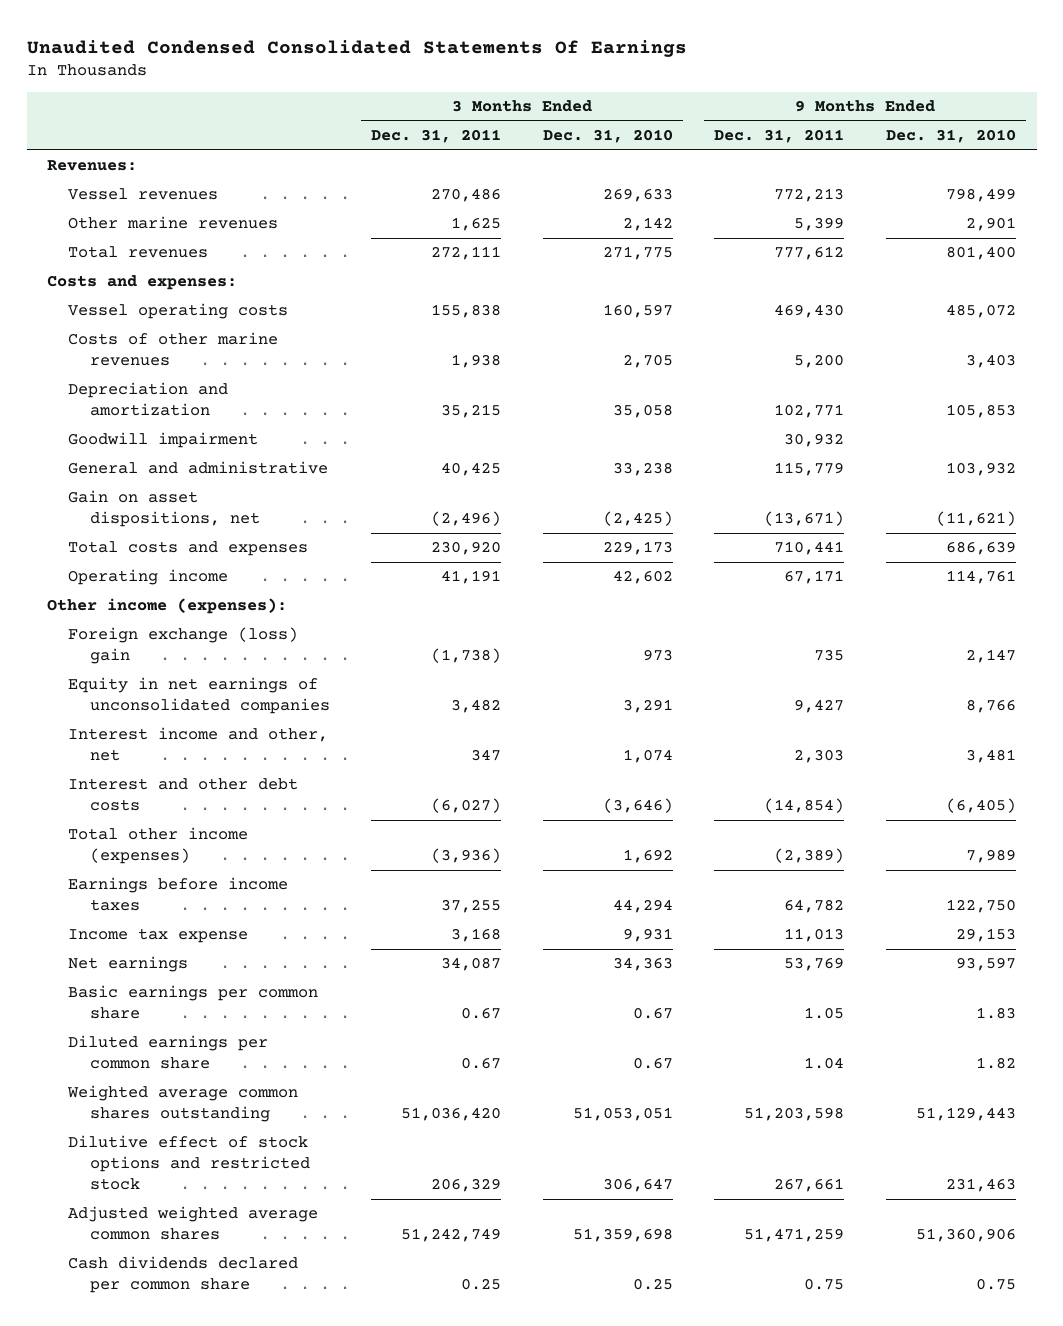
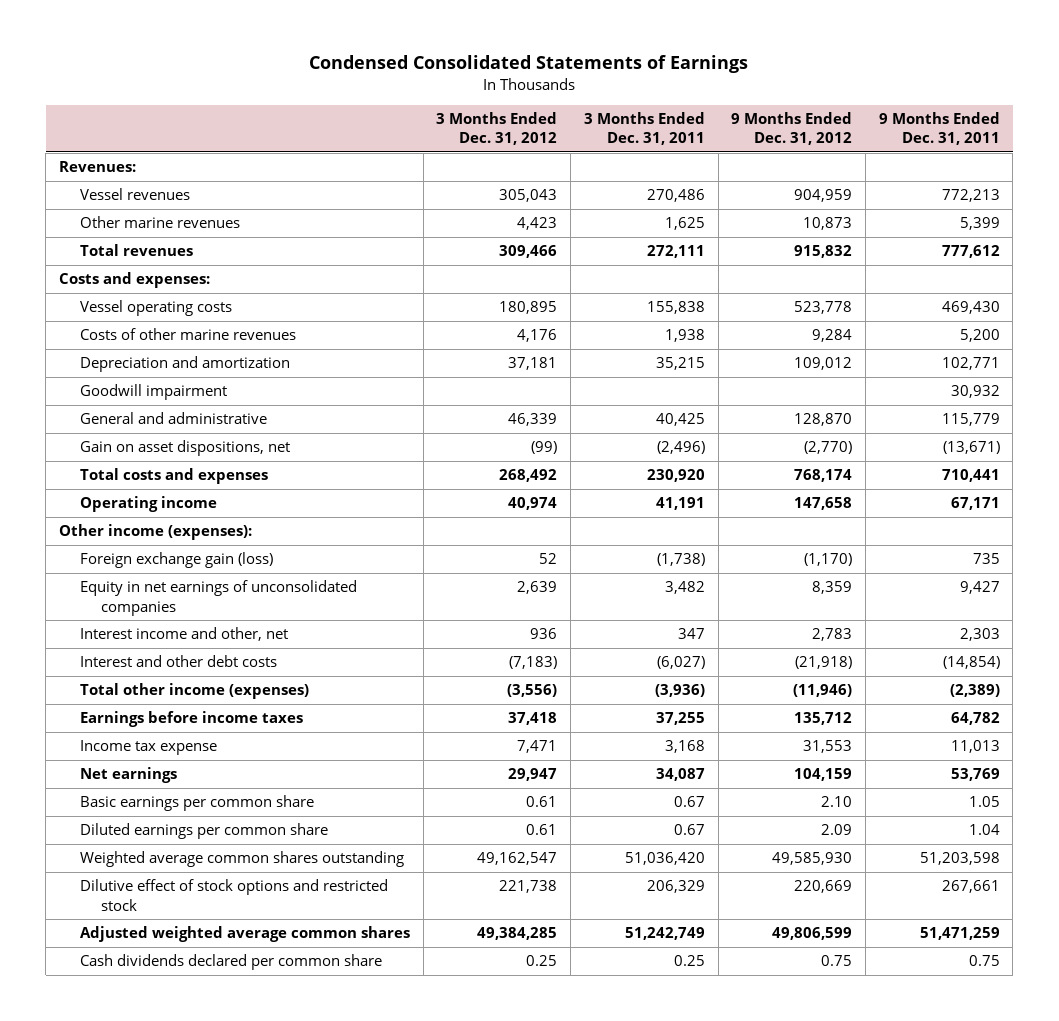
[26,39,687,57] Unaudited Condensed Consolidated Statements Of Earnings -> [309,55,749,74] Condensed Consolidated Statements of Earnings
[542,129,673,144] Dec. 31, 2010 -> none
[885,129,1016,144] Dec. 31, 2010 -> none
none -> [436,111,558,146] 3 Months Ended Dec. 31, 2012
none -> [731,111,853,146] 9 Months Ended Dec. 31, 2012
[68,627,299,665] Foreign exchange (loss) gain -> [79,552,273,569] Foreign exchange gain (loss)

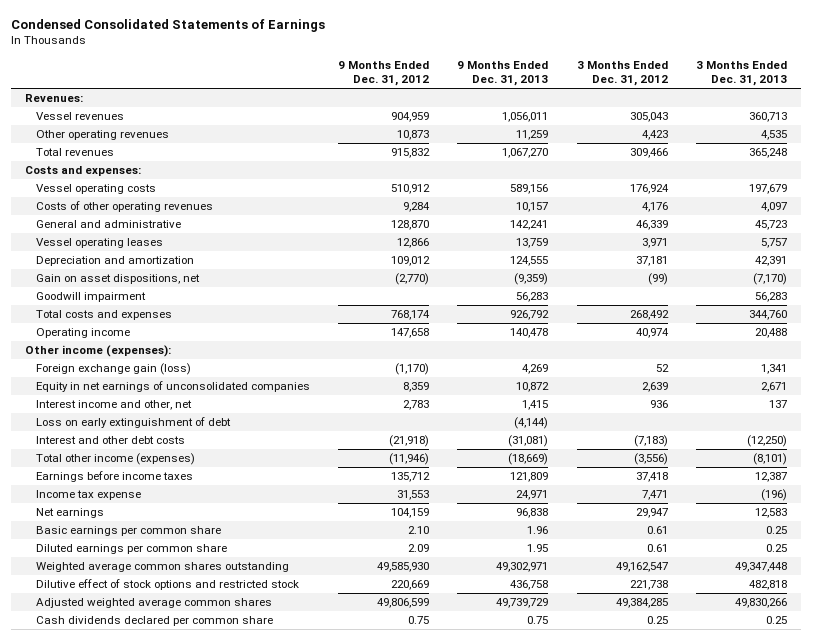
[583,111,705,146] 3 Months Ended Dec. 31, 2011 -> none
[878,111,1000,146] 9 Months Ended Dec. 31, 2011 -> none
none -> [457,60,549,86] 9 Months Ended Dec. 31, 2013
none -> [696,60,788,86] 3 Months Ended Dec. 31, 2013
[79,216,240,229] Other marine revenues -> [35,130,169,141] Other operating revenues
[499,301,558,315] 180,895 -> [629,184,669,195] 176,924
[794,301,853,315] 523,778 -> [390,184,430,195] 510,912
[79,328,296,341] Costs of other marine revenues -> [35,201,213,213] Costs of other operating revenues
none -> [35,238,163,249] Vessel operating leases
[79,356,290,373] Depreciation and amortization -> [35,256,194,267] Depreciation and amortization
[79,384,227,401] Goodwill impairment -> [35,292,146,303] Goodwill impairment
none -> [35,417,231,429] Loss on early extinguishment of debt

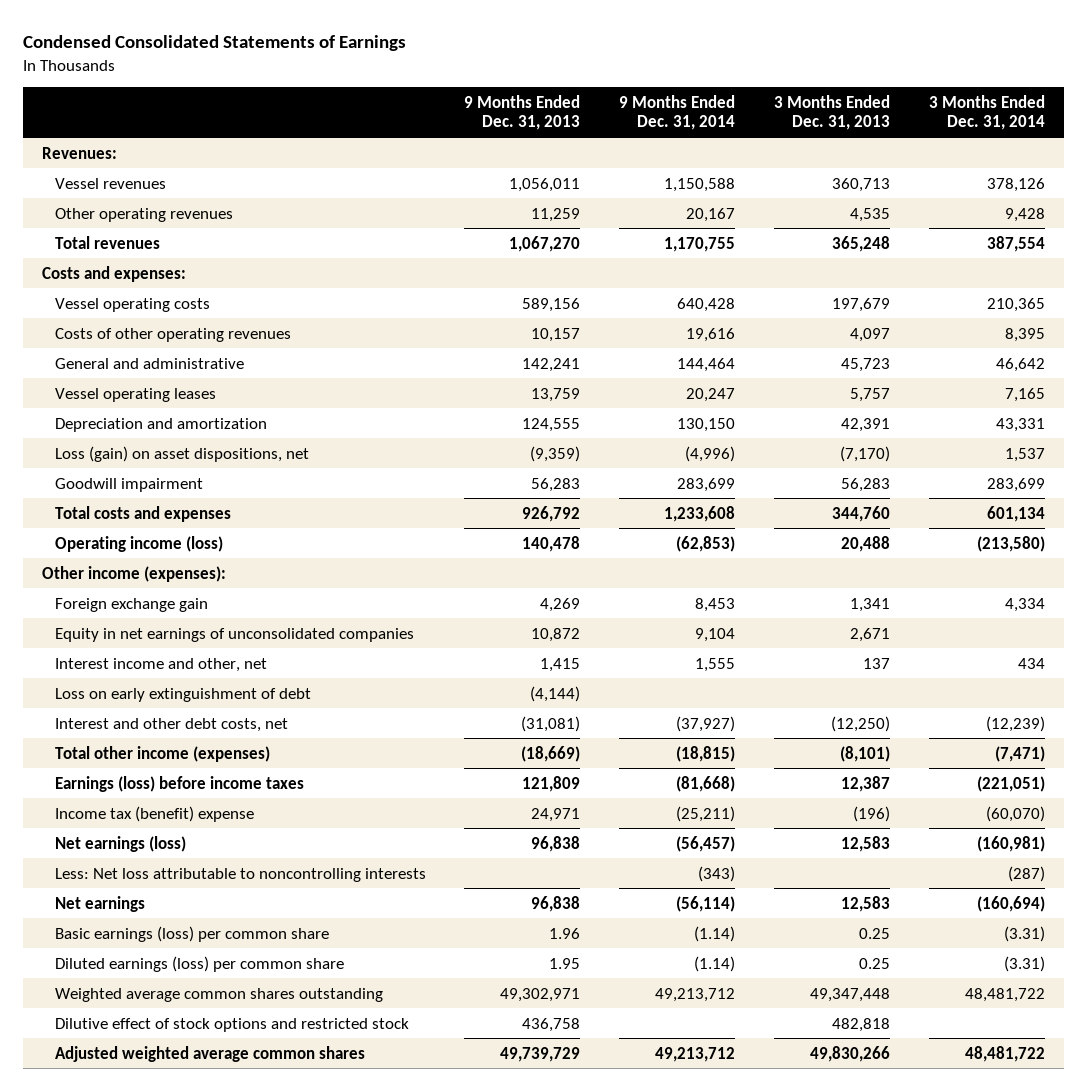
[337,60,429,86] 9 Months Ended Dec. 31, 2012 -> none
[576,60,668,86] 3 Months Ended Dec. 31, 2012 -> none
none -> [619,94,736,131] 9 Months Ended Dec. 31, 2014
none -> [928,94,1045,131] 3 Months Ended Dec. 31, 2014
[35,274,200,285] Gain on asset dispositions, net -> [54,445,309,462] Loss (gain) on asset dispositions, net
[35,328,130,339] Operating income -> [54,535,223,552] Operating income (loss)
[35,363,191,376] Foreign exchange gain (loss) -> [54,597,208,612] Foreign exchange gain
[35,436,185,445] Interest and other debt costs -> [54,717,288,732] Interest and other debt costs, net
[35,471,193,483] Earnings before income taxes -> [54,775,304,792] Earnings (loss) before income taxes
[35,490,141,501] Income tax expense -> [54,805,254,822] Income tax (benefit) expense
none -> [54,835,186,852] Net earnings (loss)
none -> [54,867,426,882] Less: Net loss attributable to noncontrolling interests
[35,526,221,537] Basic earnings per common share -> [54,925,329,942] Basic earnings (loss) per common share
[35,544,227,555] Diluted earnings per common share -> [54,955,344,972] Diluted earnings (loss) per common share
[35,616,273,627] Cash dividends declared per common share -> none

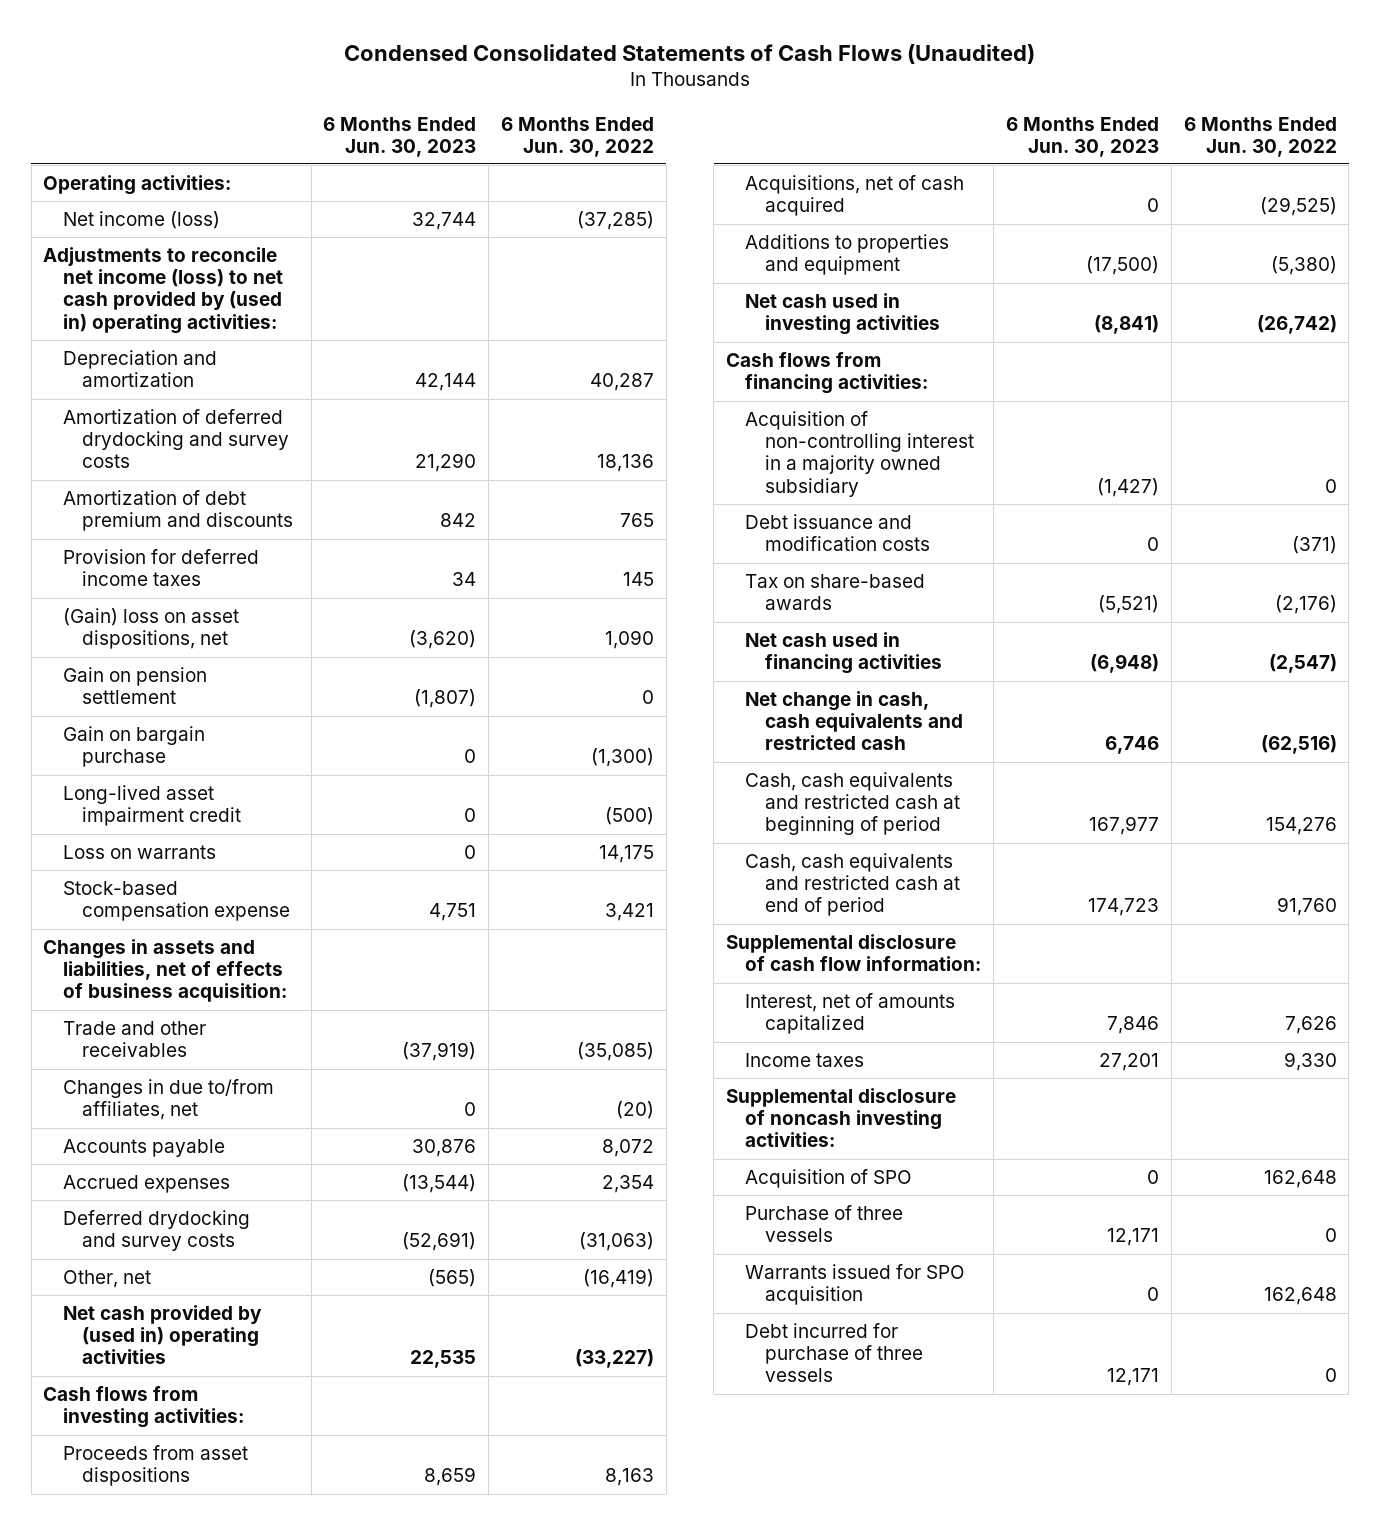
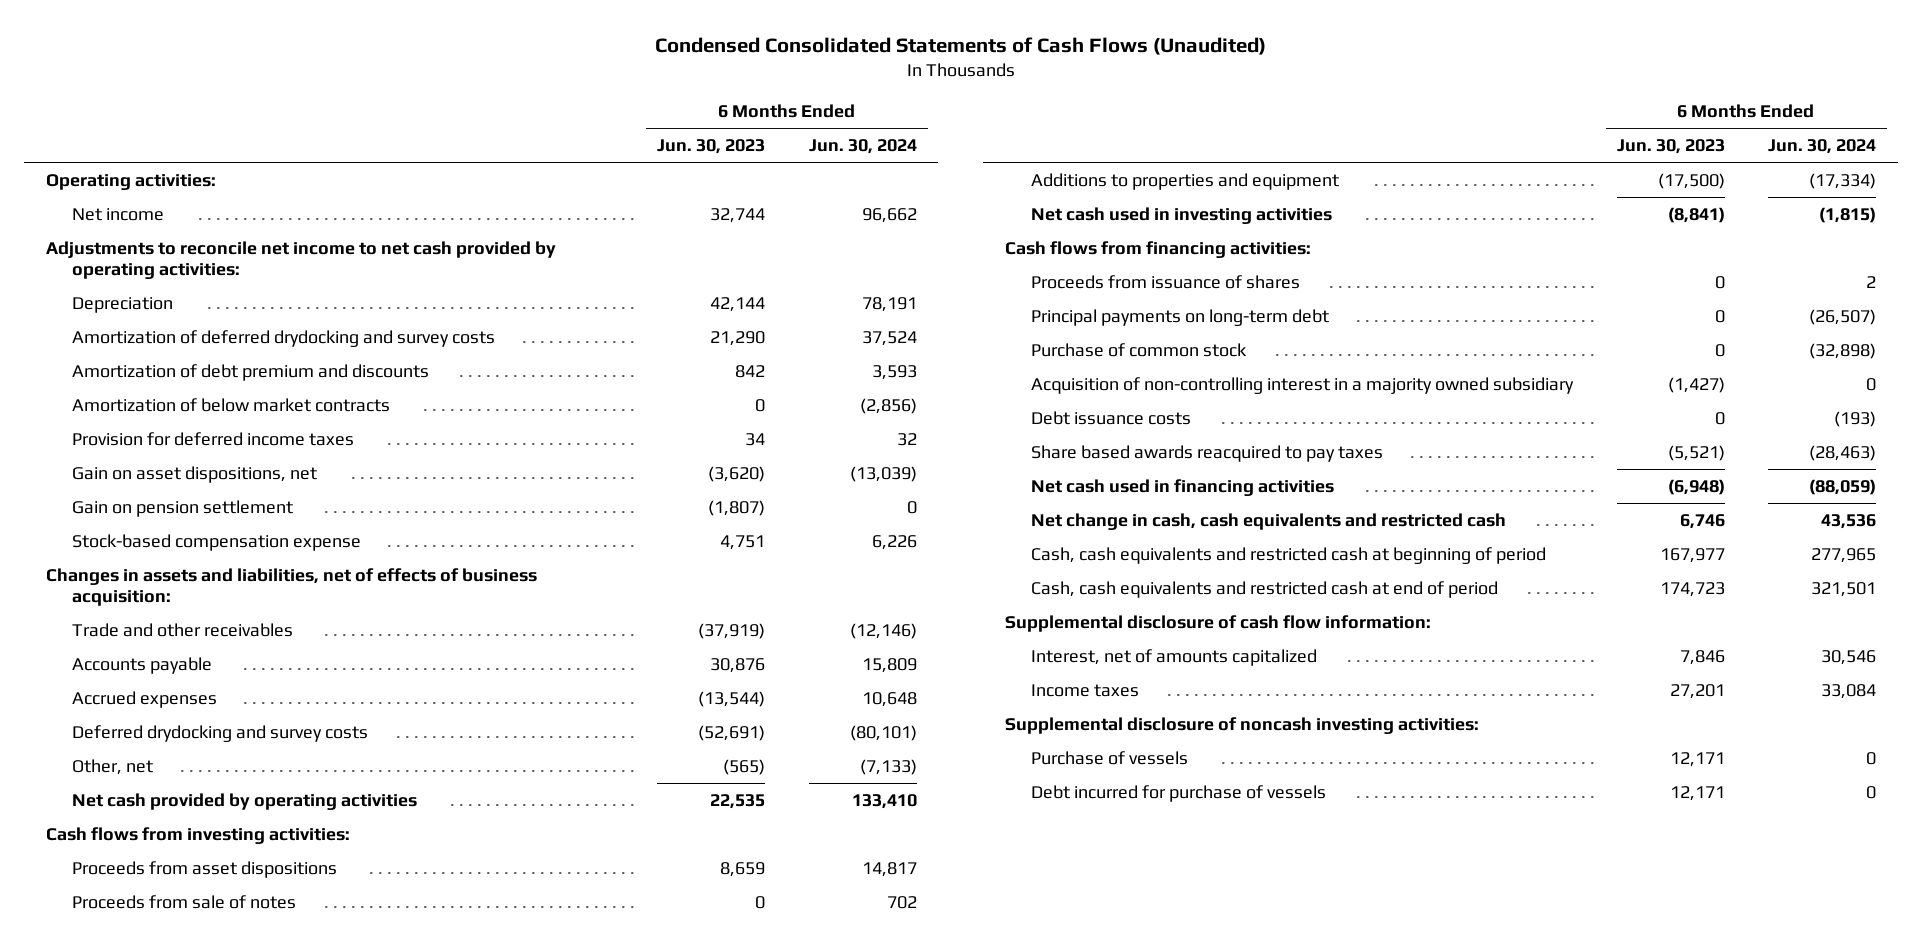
[500,116,654,157] 6 Months Ended Jun. 30, 2022 -> none
none -> [808,138,917,154] Jun. 30, 2024
[62,211,220,230] Net income (loss) -> [71,207,164,221] Net income
[43,247,283,334] Adjustments to reconcile net income (loss) to net cash provided by (used in) operating activities: -> [45,240,556,279] Adjustments to reconcile net income to net cash provided by operating activities:
[62,350,217,388] Depreciation and amortization -> [71,296,173,313] Depreciation
none -> [71,397,390,412] Amortization of below market contracts
[62,608,239,650] (Gain) loss on asset dispositions, net -> [71,465,317,483] Gain on asset dispositions, net
[62,726,205,768] Gain on bargain purchase -> none
[62,785,242,827] Long-lived asset impairment credit -> none
[62,845,216,860] Loss on warrants -> none
[62,1079,274,1121] Changes in due to/from affiliates, net -> none
[62,1305,262,1365] Net cash provided by (used in) operating activities -> [71,792,417,810] Net cash provided by operating activities
[745,175,965,217] Acquisitions, net of cash acquired -> none
none -> [71,894,296,909] Proceeds from sale of notes
none -> [1031,274,1301,289] Proceeds from issuance of shares
none -> [1031,308,1330,326] Principal payments on long-term debt
none -> [1031,342,1248,357] Purchase of common stock
[745,514,930,552] Debt issuance and modification costs -> [1031,410,1192,425] Debt issuance costs
[745,574,926,611] Tax on share-based awards -> [1031,444,1384,462] Share based awards reacquired to pay taxes
[745,1169,913,1189] Acquisition of SPO -> none
[745,1264,966,1306] Warrants issued for SPO acquisition -> none
[745,1205,904,1243] Purchase of three vessels -> [1031,750,1189,765] Purchase of vessels
[745,1323,923,1383] Debt incurred for purchase of three vessels -> [1031,784,1327,802] Debt incurred for purchase of vessels

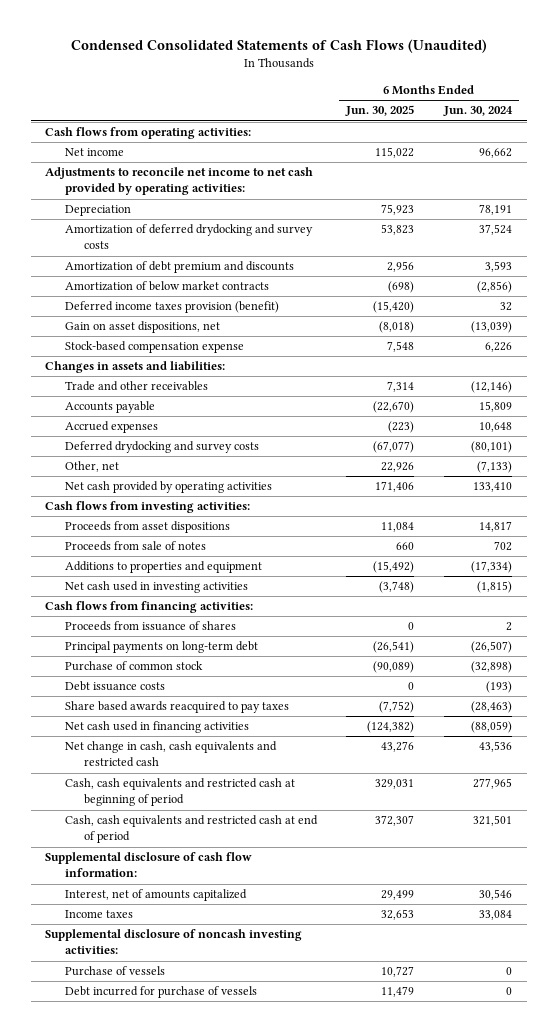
[657,138,766,154] Jun. 30, 2023 -> none
none -> [345,105,415,117] Jun. 30, 2025
[45,173,216,190] Operating activities: -> [45,127,252,140] Cash flows from operating activities:
[71,431,354,446] Provision for deferred income taxes -> [64,301,279,314] Deferred income taxes provision (benefit)
[71,499,293,517] Gain on pension settlement -> none
[45,567,537,606] Changes in assets and liabilities, net of effects of business acquisition: -> [45,361,226,374] Changes in assets and liabilities:
[1031,376,1575,394] Acquisition of non-controlling interest in a majority owned subsidiary -> none

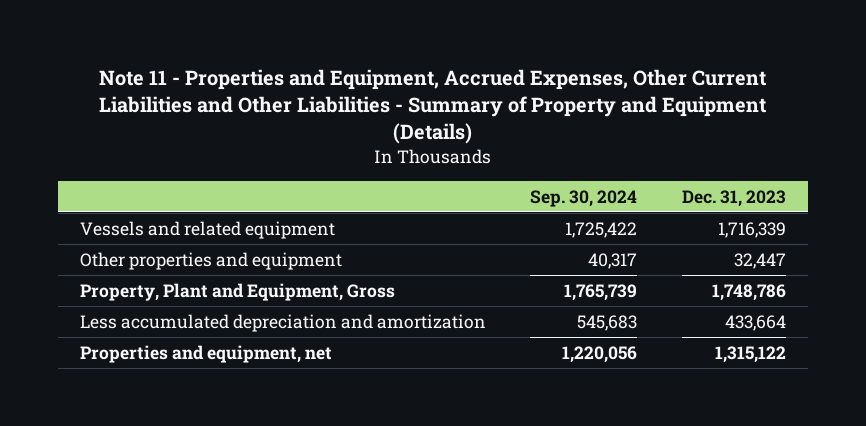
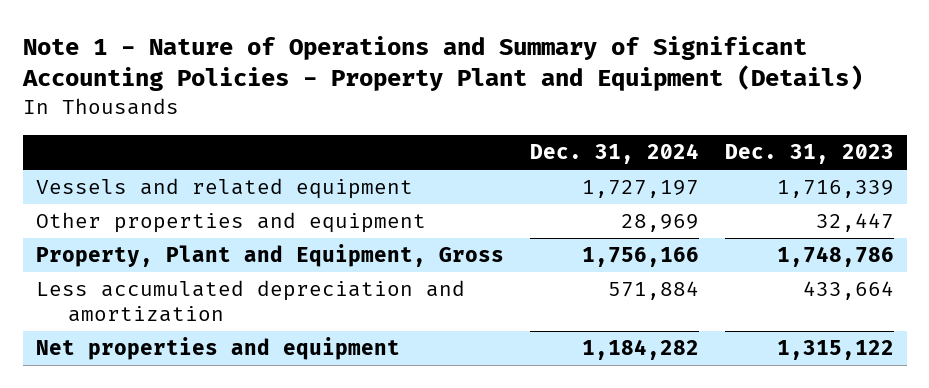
[98,68,766,145] Note 11 - Properties and Equipment, Accrued Expenses, Other Current Liabilities and Other Liabilities - Summary of Property and Equipment (Details) -> [21,35,863,92] Note 1 - Nature of Operations and Summary of Significant Accounting Policies - Property Plant and Equipment (Details)
[530,189,638,207] Sep. 30, 2024 -> none
none -> [529,143,699,165] Dec. 31, 2024
[79,344,332,363] Properties and equipment, net -> [35,337,400,361] Net properties and equipment

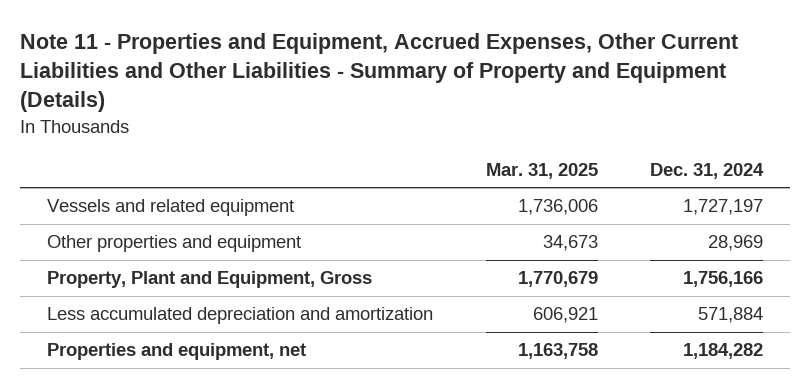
[21,35,863,92] Note 1 - Nature of Operations and Summary of Significant Accounting Policies - Property Plant and Equipment (Details) -> [20,33,739,113] Note 11 - Properties and Equipment, Accrued Expenses, Other Current Liabilities and Other Liabilities - Summary of Property and Equipment (Details)
[724,144,894,165] Dec. 31, 2023 -> none
none -> [485,162,598,179] Mar. 31, 2025
[35,337,400,361] Net properties and equipment -> [46,343,306,361] Properties and equipment, net

